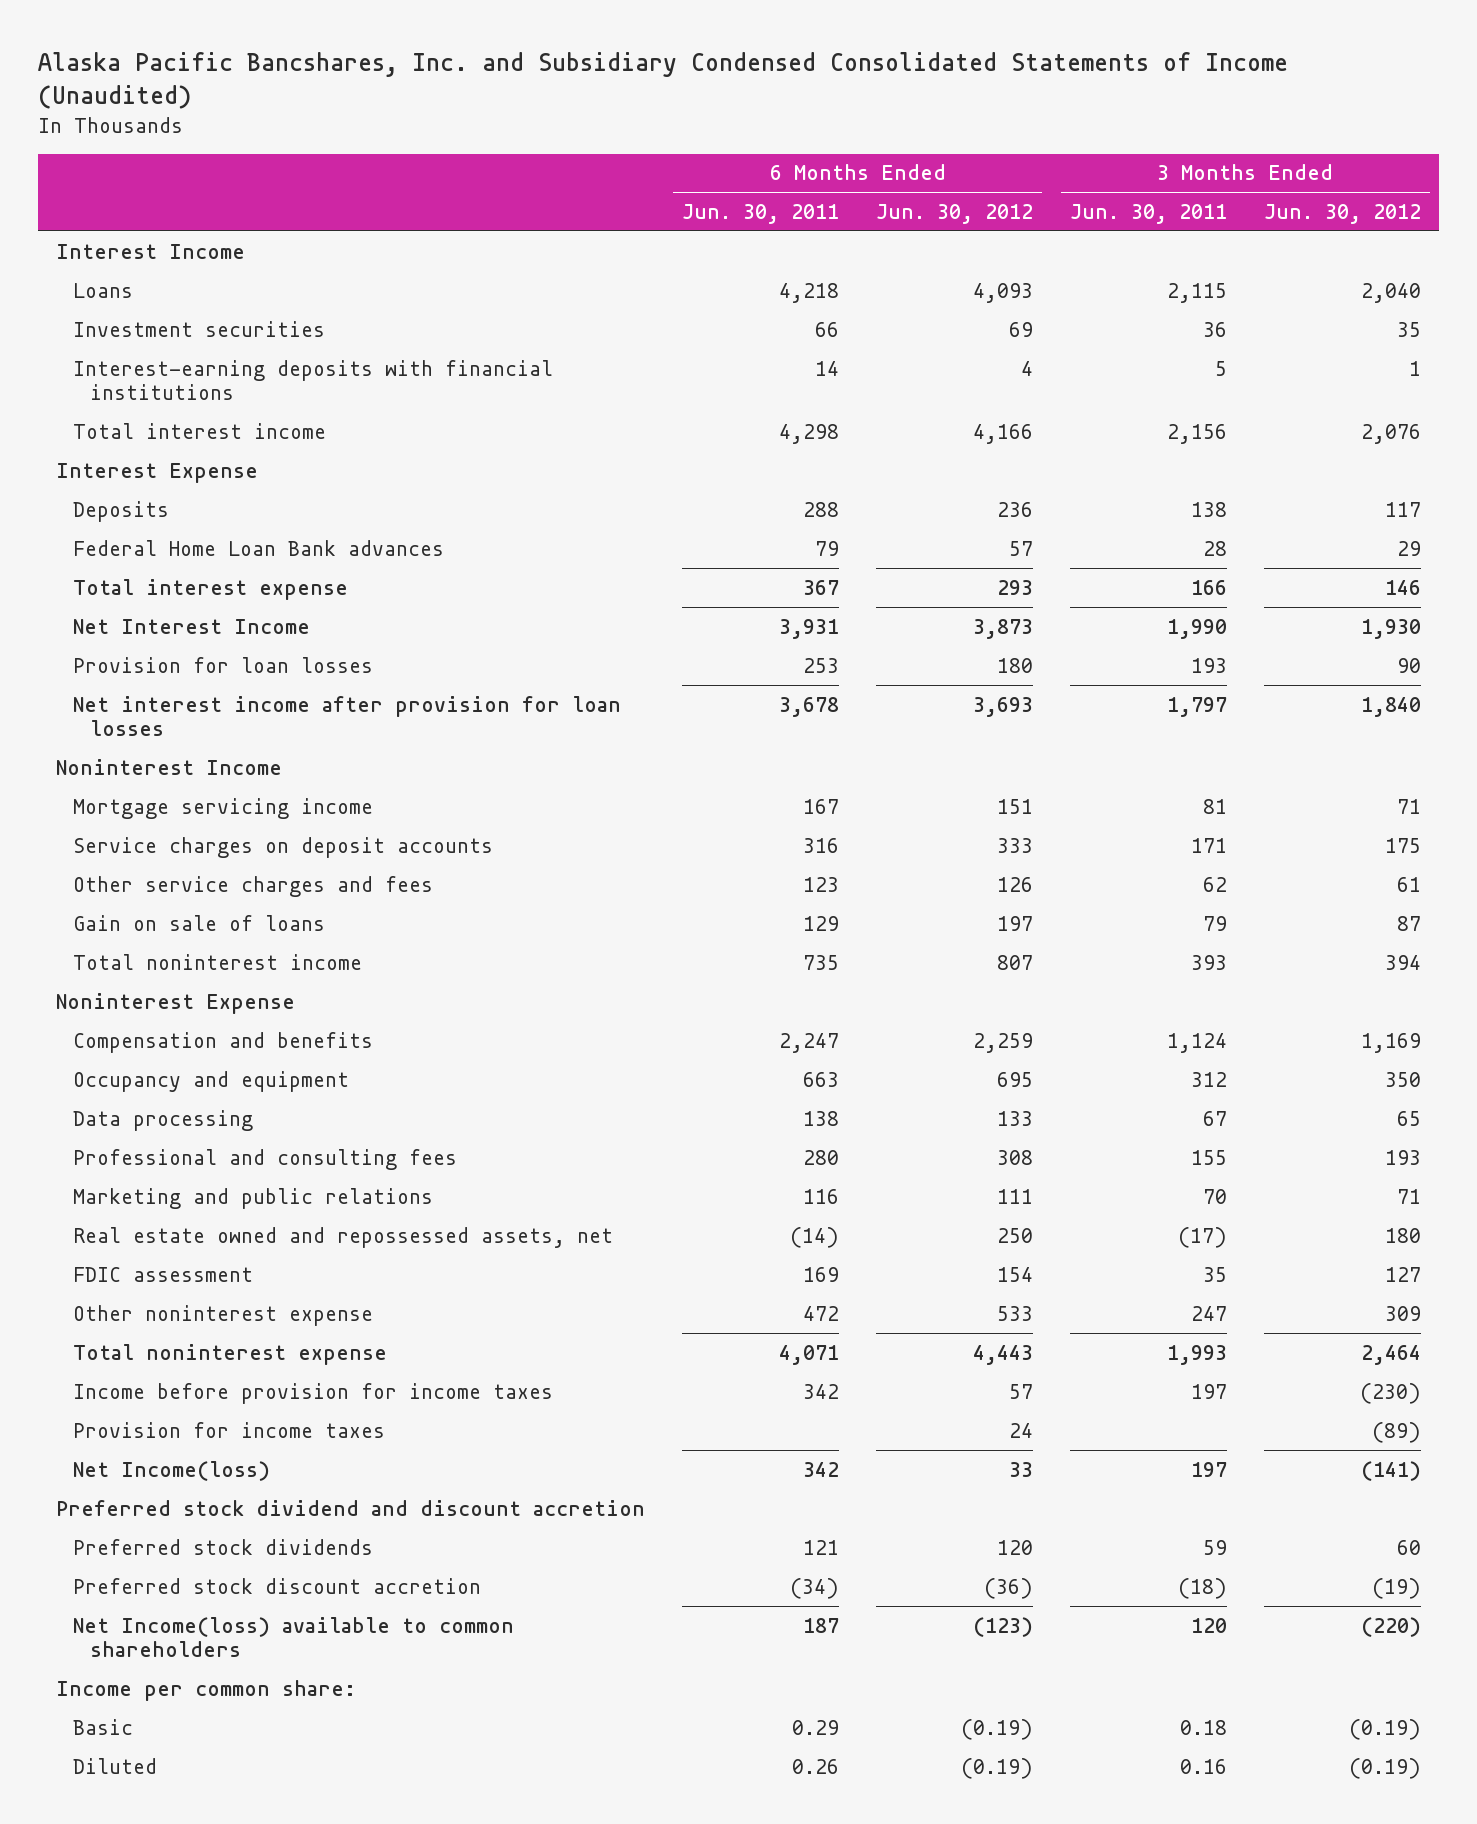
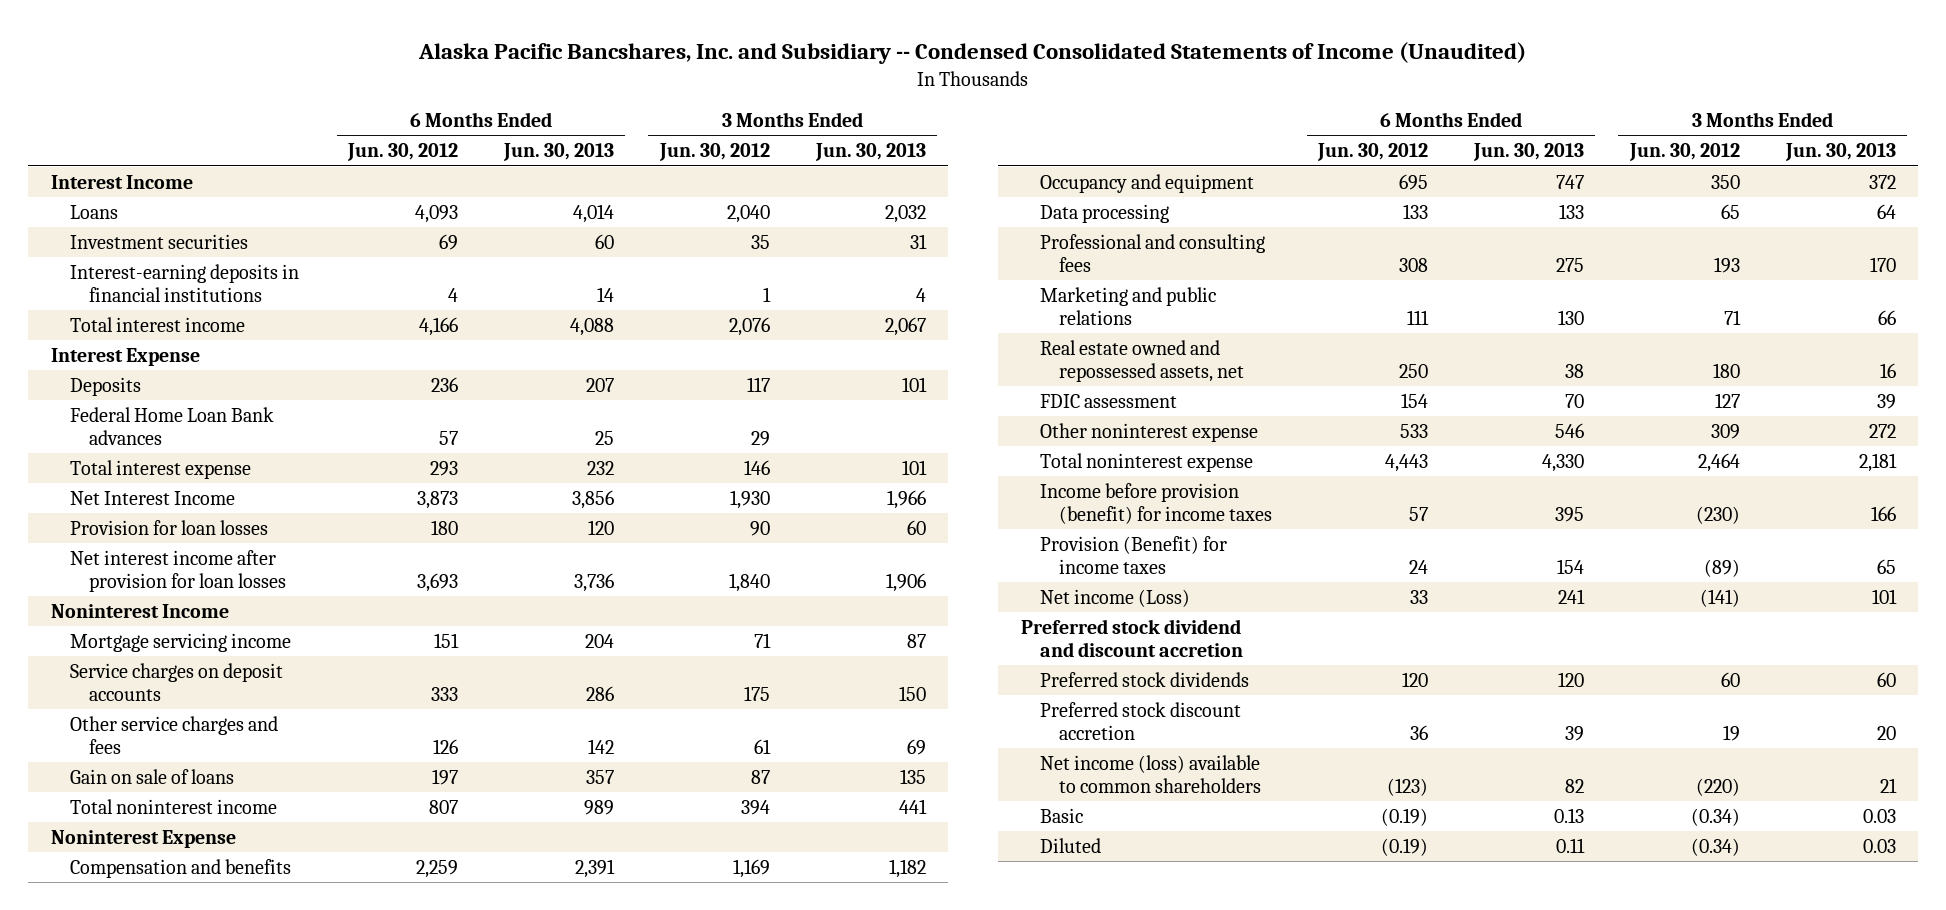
[38,51,1289,109] Alaska Pacific Bancshares, Inc. and Subsidiary Condensed Consolidated Statements of Income (Unaudited) -> [418,41,1527,64] Alaska Pacific Bancshares, Inc. and Subsidiary -- Condensed Consolidated Statements of Income (Unaudited)
[682,203,840,224] Jun. 30, 2011 -> none
[1069,203,1227,224] Jun. 30, 2011 -> none
none -> [502,143,614,162] Jun. 30, 2013
none -> [814,143,926,162] Jun. 30, 2013
[73,359,554,401] Interest-earning deposits with financial institutions -> [70,263,300,302] Interest-earning deposits in financial institutions
[73,1382,554,1404] Income before provision for income taxes -> [1040,482,1273,524] Income before provision (benefit) for income taxes
[73,1421,386,1438] Provision for income taxes -> [1040,535,1228,574] Provision (Benefit) for income taxes
[73,1460,271,1481] Net Income(loss) -> [1040,588,1191,607] Net income (Loss)
[56,1679,357,1701] Income per common share: -> none
[984,1577,1034,1599] (36) -> [1409,724,1428,740] 36
[1371,1577,1421,1599] (19) -> [1722,724,1740,741] 19
[73,1616,515,1658] Net Income(loss) available to common shareholders -> [1040,754,1262,793] Net income (loss) available to common shareholders
[1348,1718,1421,1740] (0.19) -> [1690,807,1740,826] (0.34)
[1348,1757,1421,1779] (0.19) -> [1690,837,1740,856] (0.34)

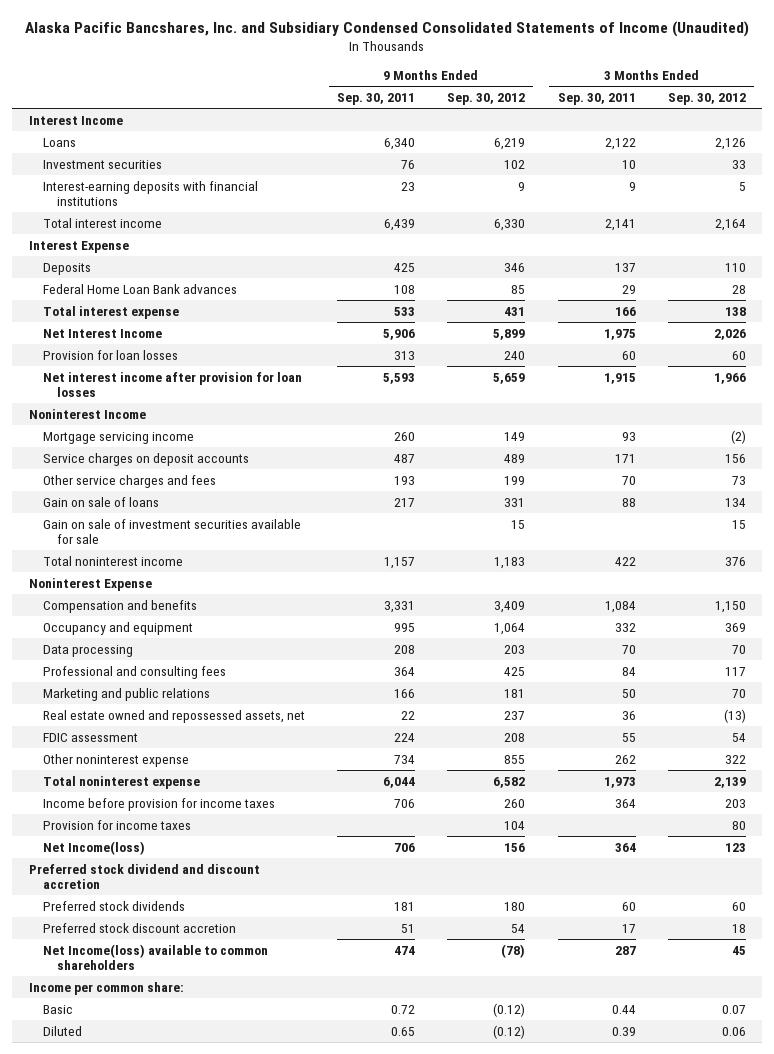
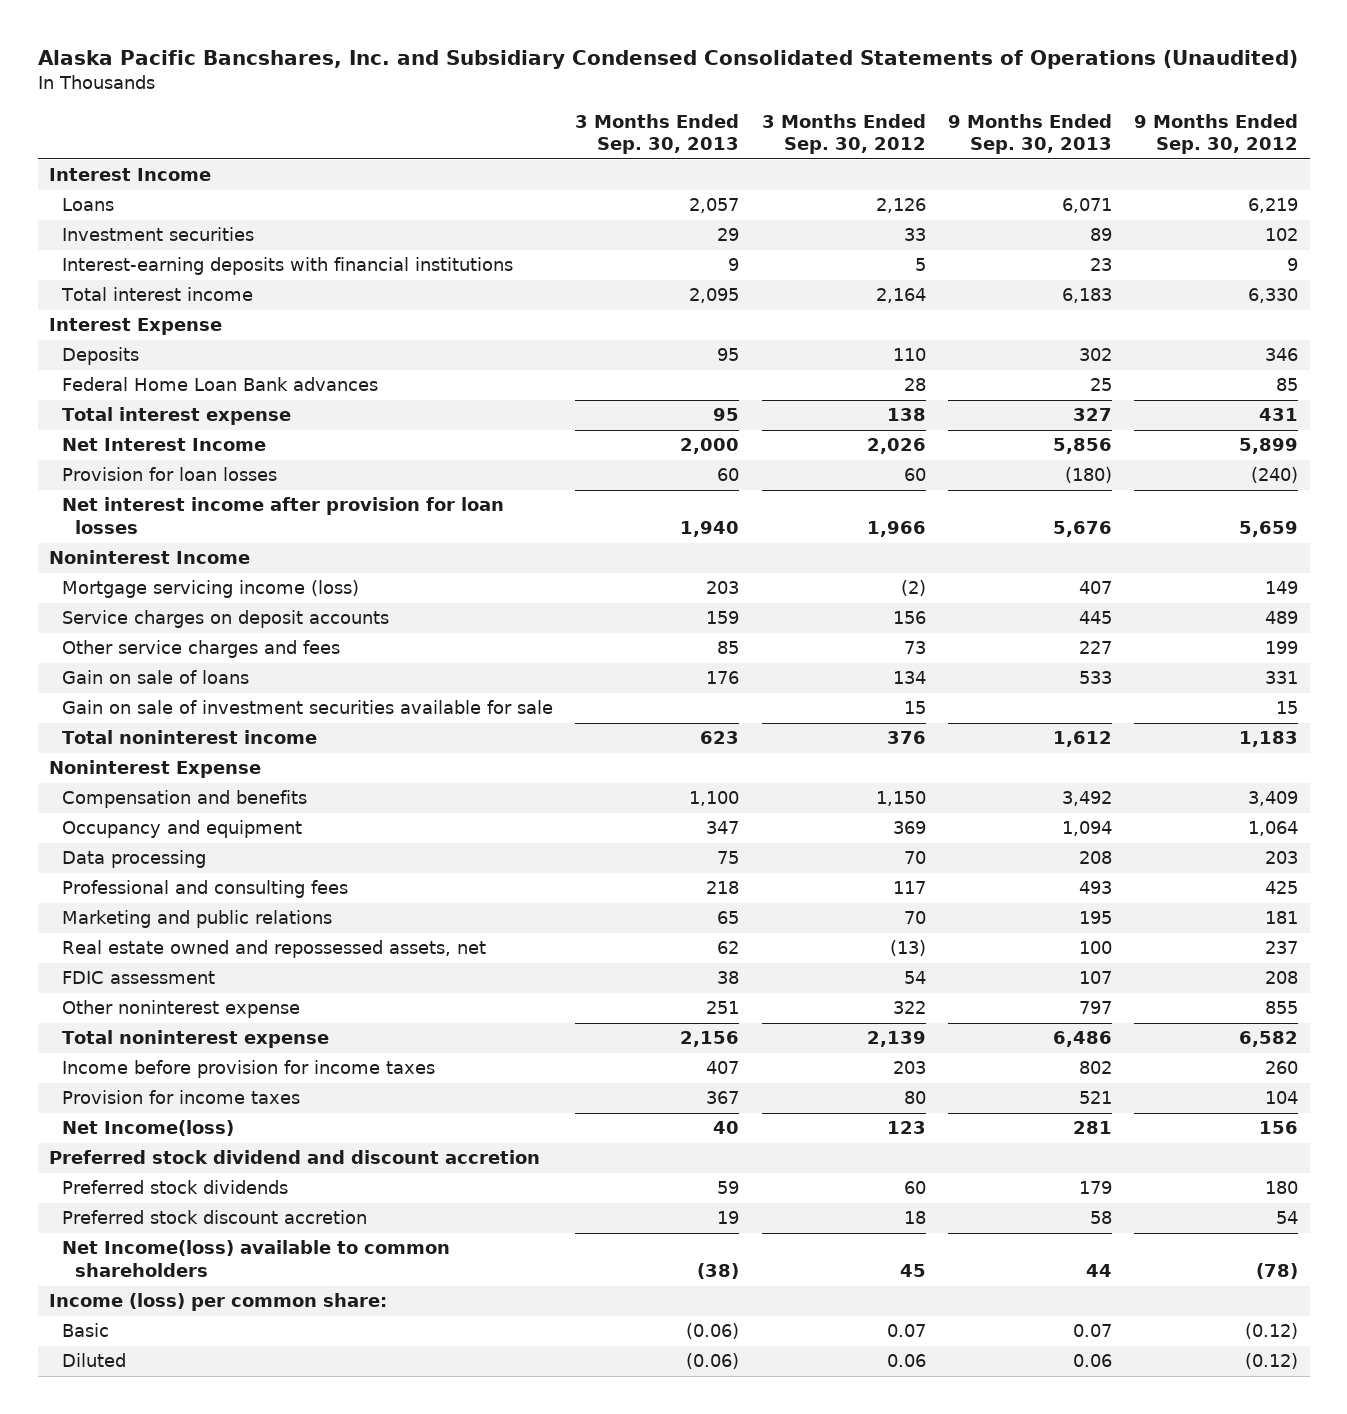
[25,21,750,38] Alaska Pacific Bancshares, Inc. and Subsidiary Condensed Consolidated Statements of Income (Unaudited) -> [37,49,1298,69] Alaska Pacific Bancshares, Inc. and Subsidiary Condensed Consolidated Statements of Operations (Unaudited)
[337,93,416,106] Sep. 30, 2011 -> none
[557,93,636,106] Sep. 30, 2011 -> none
none -> [575,113,740,154] 3 Months Ended Sep. 30, 2013
none -> [948,113,1113,154] 9 Months Ended Sep. 30, 2013
[504,350,526,360] 240 -> [1251,467,1299,484] (240)
[42,431,194,444] Mortgage servicing income -> [62,580,360,599] Mortgage servicing income (loss)
[28,981,184,995] Income per common share: -> [48,1293,387,1312] Income (loss) per common share:

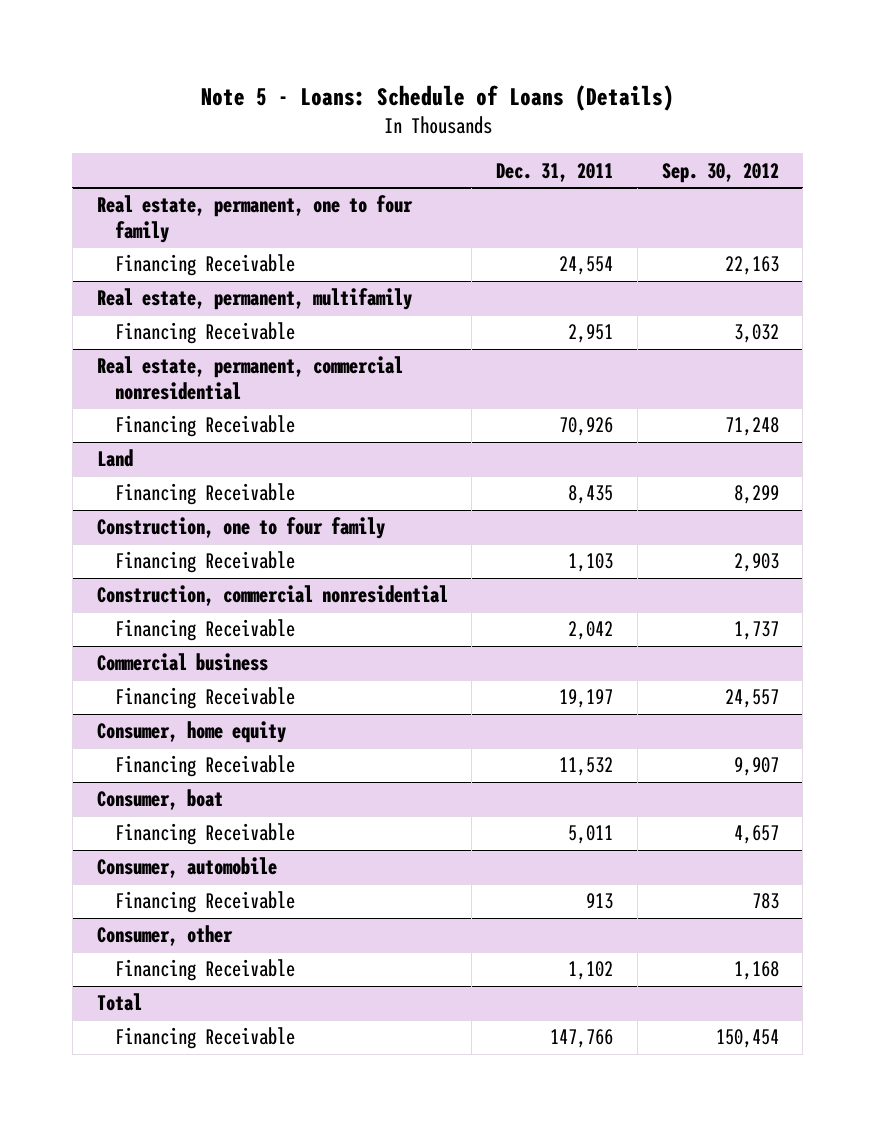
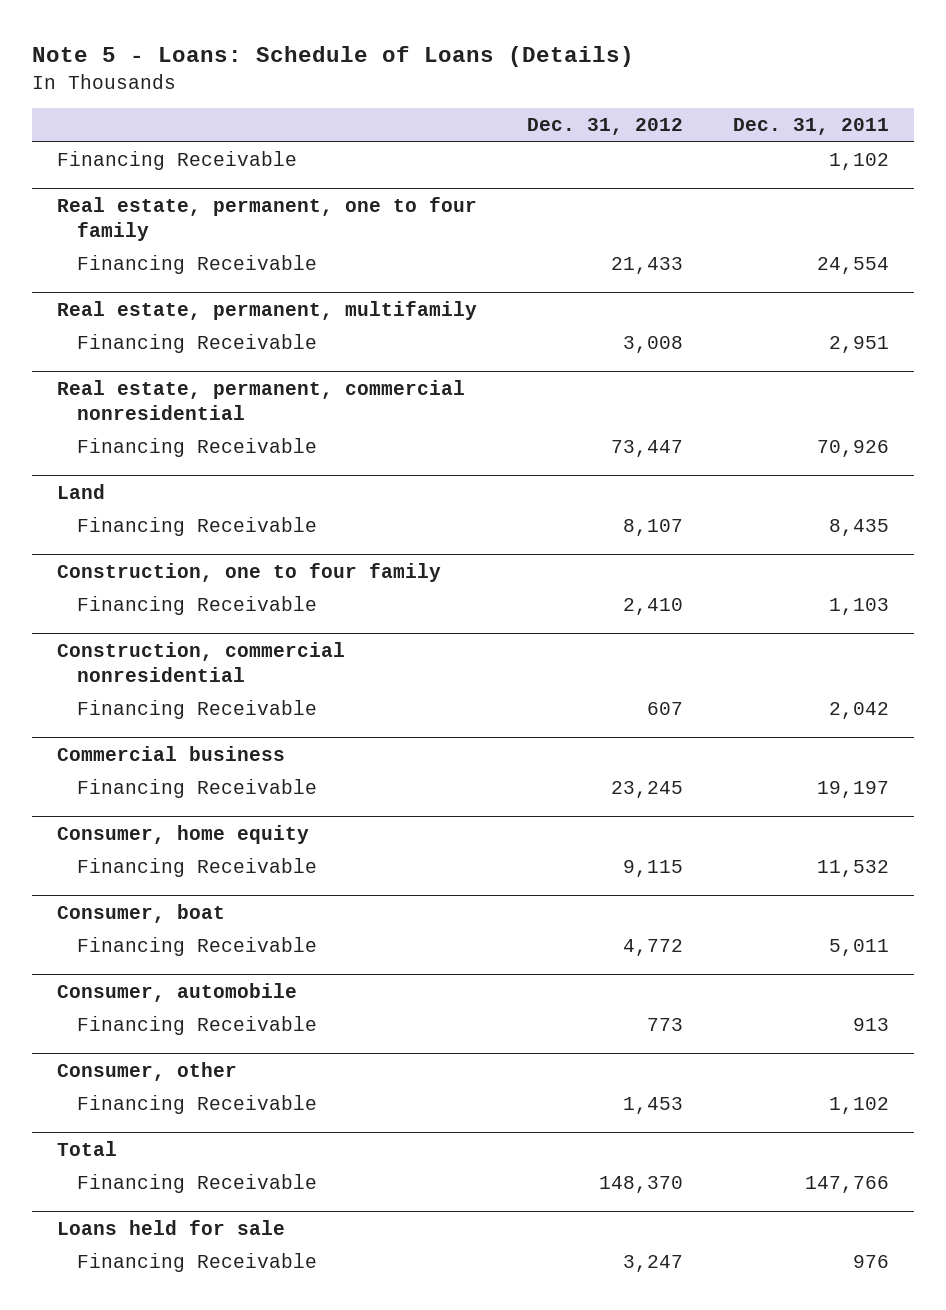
[661,162,779,183] Sep. 30, 2012 -> none
none -> [527,118,684,136] Dec. 31, 2012
none -> [56,151,297,171] Financing Receivable
none -> [56,1219,285,1235] Loans held for sale
none -> [77,1253,318,1273] Financing Receivable

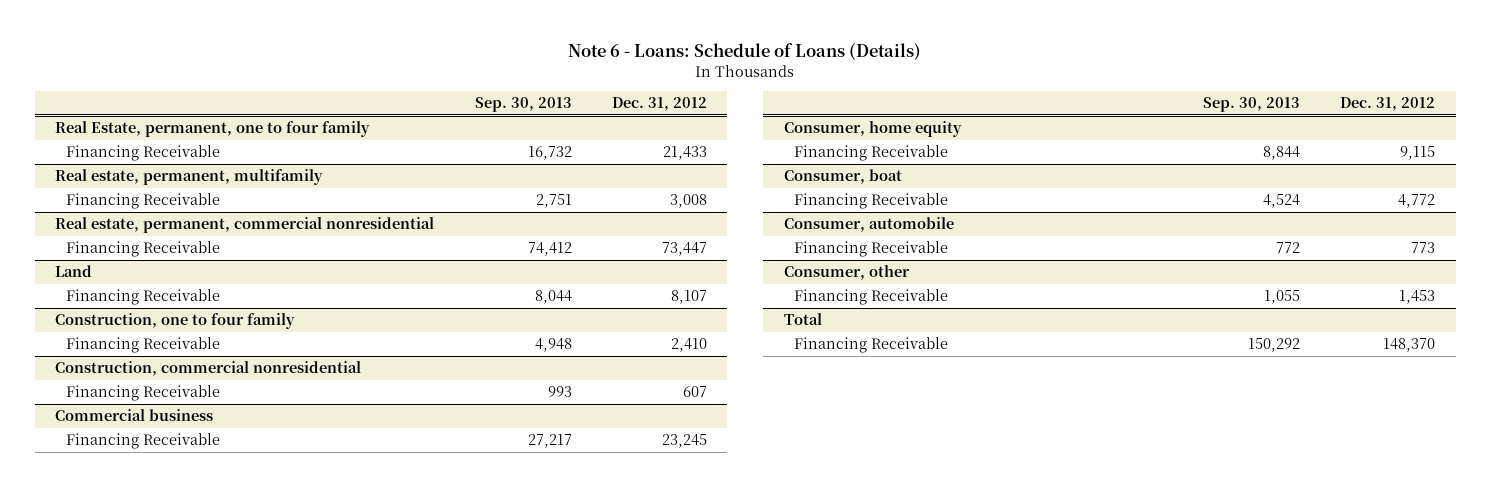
[31,46,634,68] Note 5 - Loans: Schedule of Loans (Details) -> [568,43,922,61] Note 6 - Loans: Schedule of Loans (Details)
[733,118,890,136] Dec. 31, 2011 -> none
none -> [474,97,572,113] Sep. 30, 2013
[56,151,297,171] Financing Receivable -> none
[56,196,477,242] Real estate, permanent, one to four family -> [55,121,371,138] Real Estate, permanent, one to four family
[56,1219,285,1235] Loans held for sale -> none
[77,1253,318,1273] Financing Receivable -> none

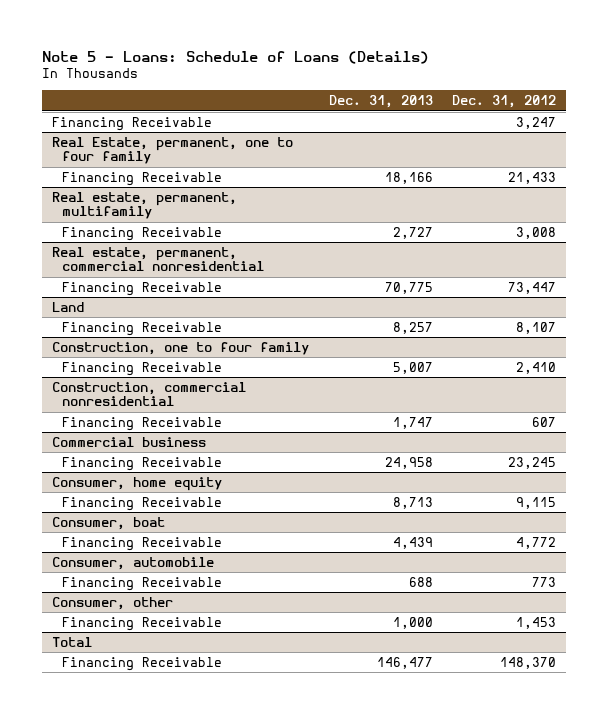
[568,43,922,61] Note 6 - Loans: Schedule of Loans (Details) -> [42,50,430,64] Note 5 - Loans: Schedule of Loans (Details)
[474,97,572,113] Sep. 30, 2013 -> none
none -> [328,95,433,109] Dec. 31, 2013
none -> [52,116,213,131] Financing Receivable

